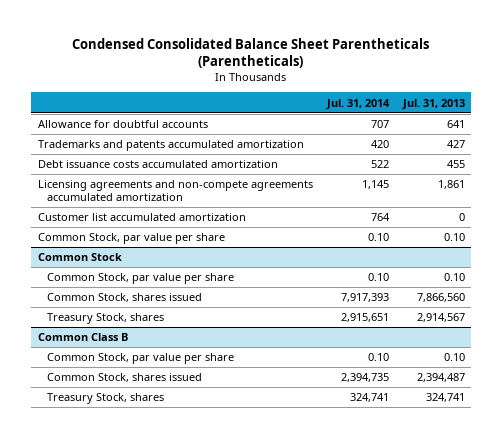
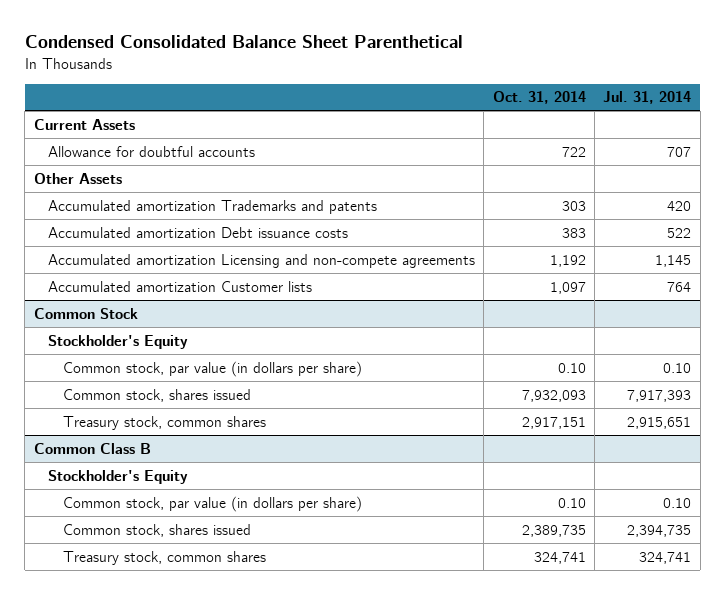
[72,37,430,69] Condensed Consolidated Balance Sheet Parentheticals (Parentheticals) -> [24,35,463,49] Condensed Consolidated Balance Sheet Parenthetical
[401,98,465,110] Jul. 31, 2013 -> none
none -> [492,91,586,105] Oct. 31, 2014
none -> [33,118,135,130] Current Assets
[38,233,226,245] Common Stock, par value per share -> none
none -> [33,172,122,184] Other Assets
[38,140,305,152] Trademarks and patents accumulated amortization -> [48,199,378,214] Accumulated amortization Trademarks and patents
[38,160,279,169] Debt issuance costs accumulated amortization -> [48,226,349,238] Accumulated amortization Debt issuance costs
[38,180,314,202] Licensing agreements and non-compete agreements accumulated amortization -> [48,253,476,268] Accumulated amortization Licensing and non-compete agreements
[38,213,247,222] Customer list accumulated amortization -> [48,280,313,292] Accumulated amortization Customer lists
none -> [48,334,189,349] Stockholder's Equity
[46,273,234,285] Common Stock, par value per share -> [62,360,362,377] Common stock, par value (in dollars per share)
[46,293,202,303] Common Stock, shares issued -> [62,388,251,402] Common stock, shares issued
[46,313,164,325] Treasury Stock, shares -> [62,415,266,430] Treasury stock, common shares
none -> [48,469,189,484] Stockholder's Equity
[46,353,234,365] Common Stock, par value per share -> [62,495,362,512] Common stock, par value (in dollars per share)
[46,373,202,383] Common Stock, shares issued -> [62,523,251,537] Common stock, shares issued
[46,393,164,405] Treasury Stock, shares -> [62,550,266,565] Treasury stock, common shares

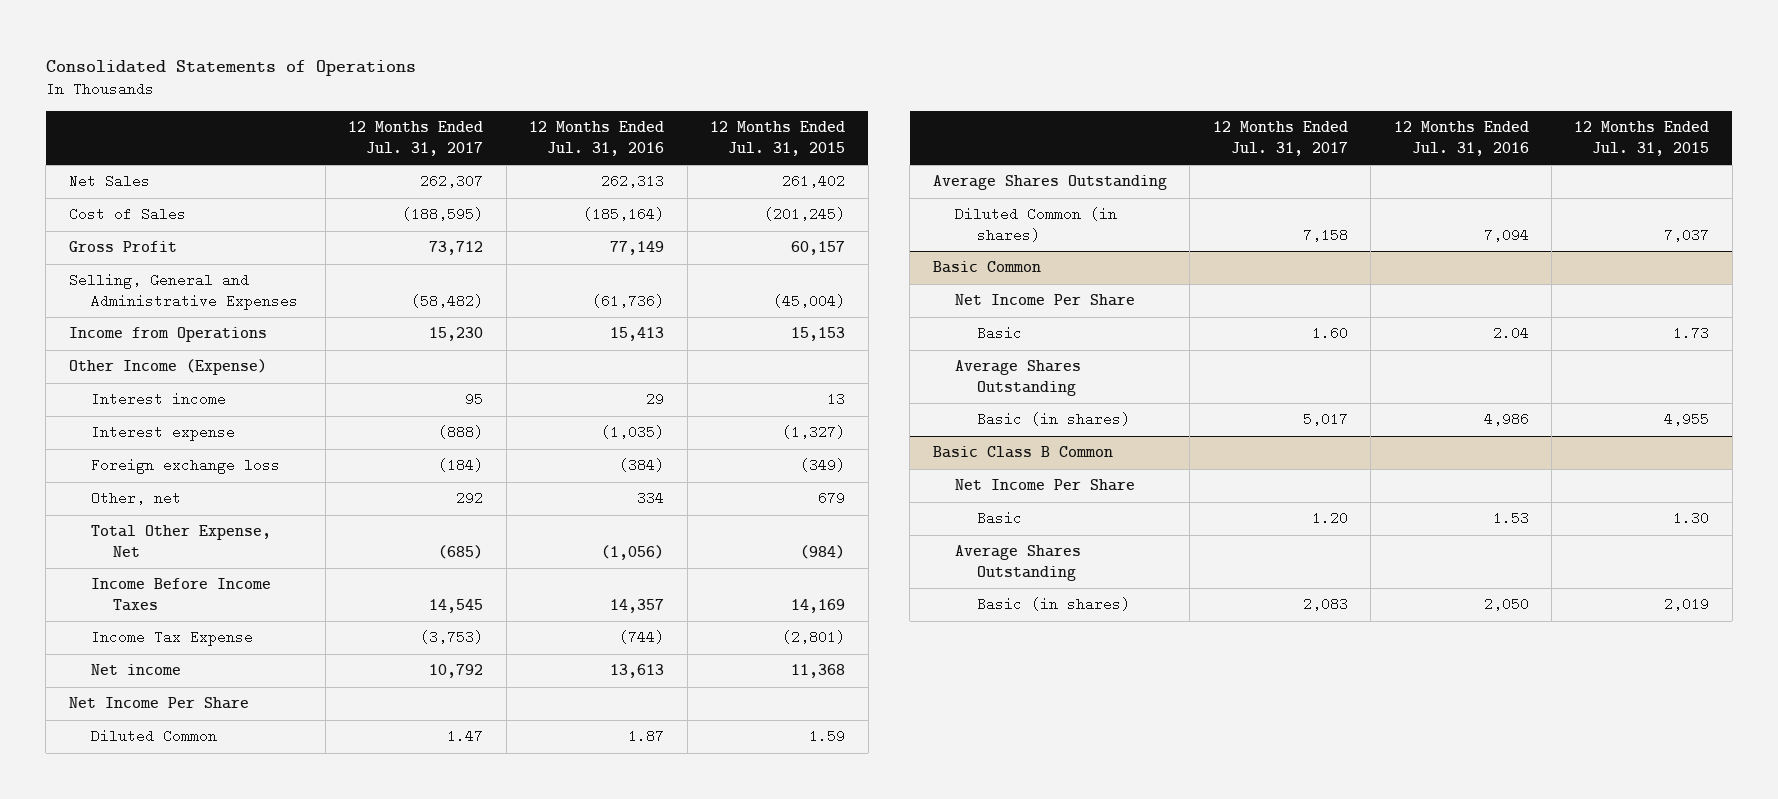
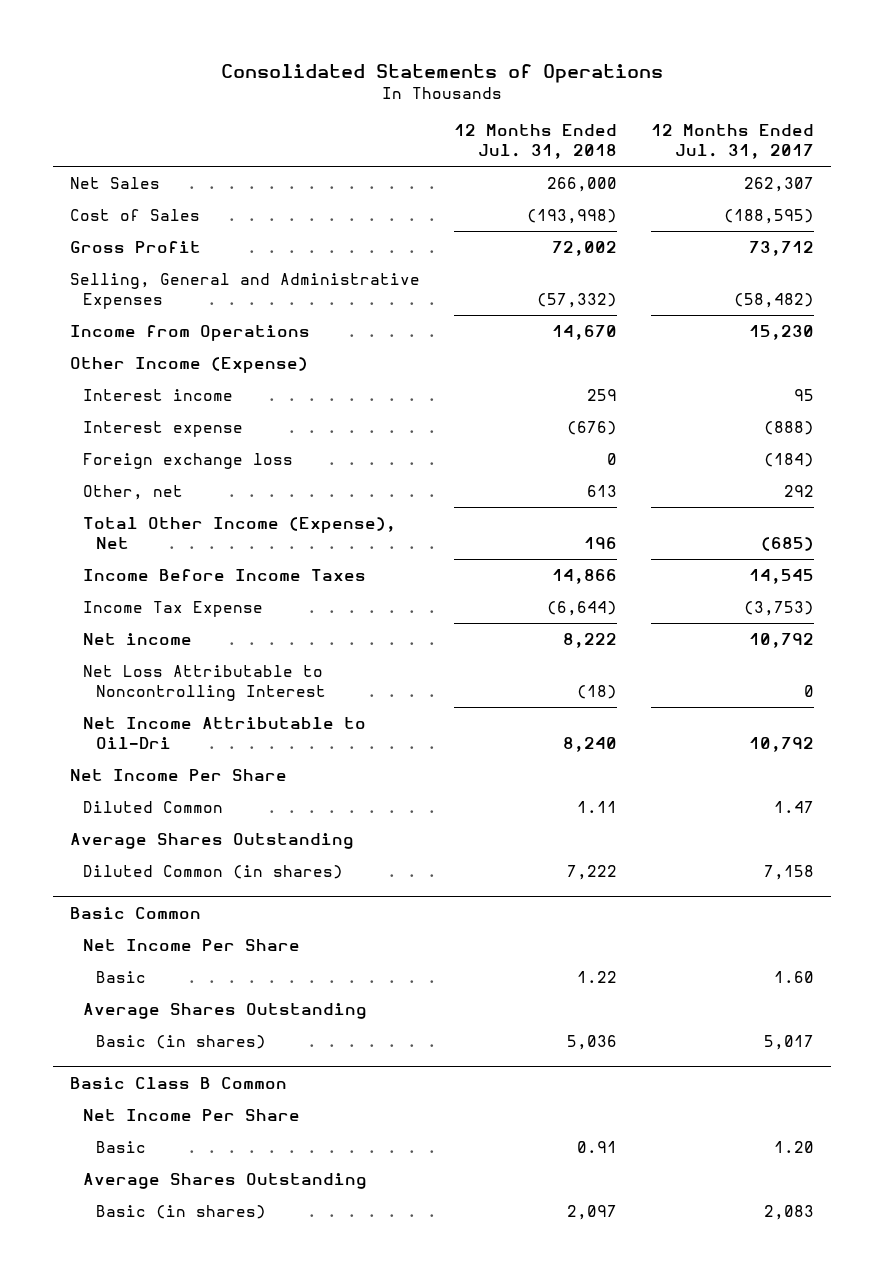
[529,121,665,156] 12 Months Ended Jul. 31, 2016 -> none
[710,121,846,156] 12 Months Ended Jul. 31, 2015 -> none
none -> [454,124,618,160] 12 Months Ended Jul. 31, 2018
[90,525,271,557] Total Other Expense, Net -> [83,516,397,549] Total Other Income (Expense), Net
none -> [83,664,327,701] Net Loss Attributable to Noncontrolling Interest
none -> [83,716,367,749] Net Income Attributable to Oil-Dri

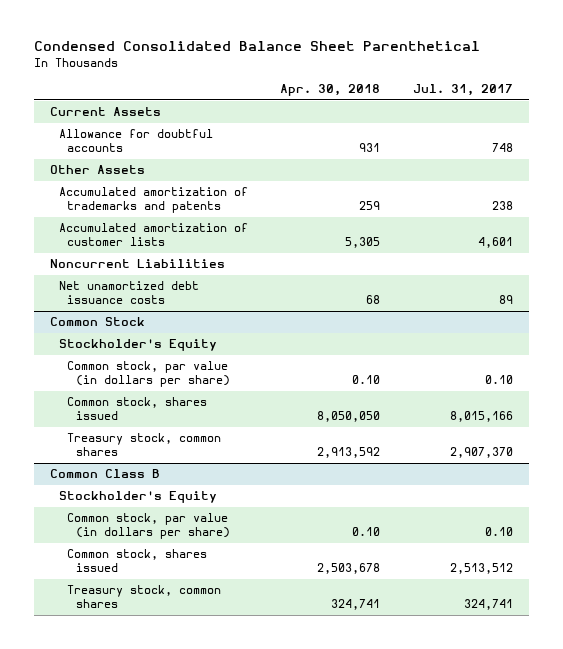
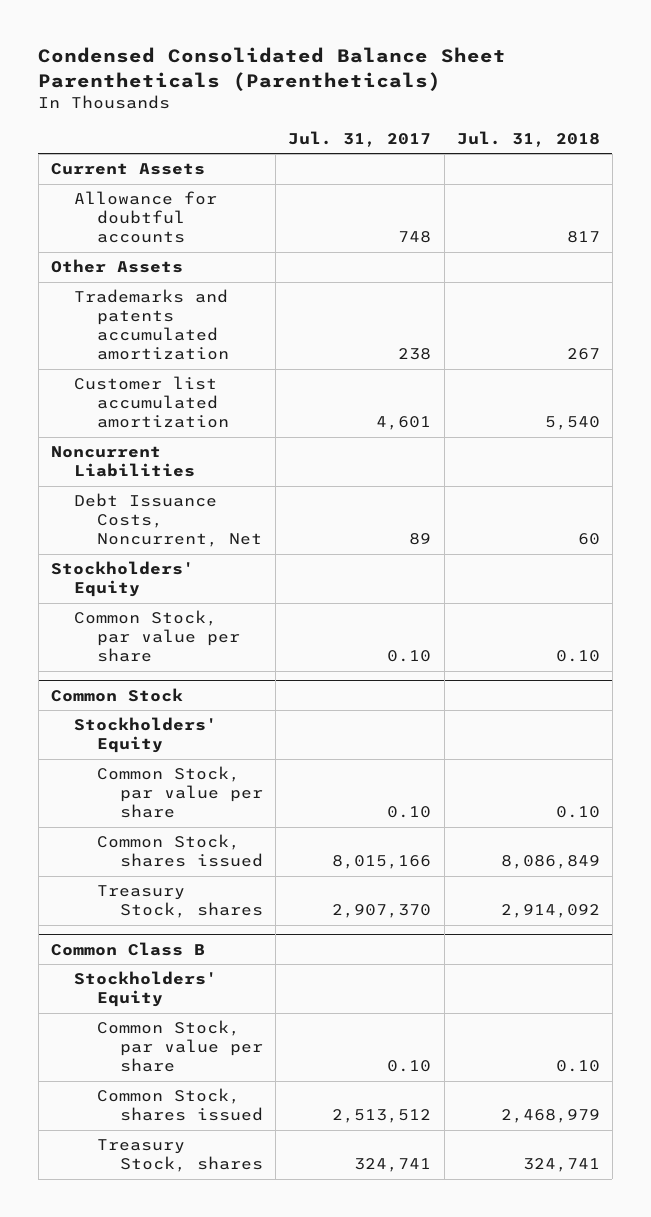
[33,41,480,52] Condensed Consolidated Balance Sheet Parenthetical -> [38,47,507,91] Condensed Consolidated Balance Sheet Parentheticals (Parentheticals)
[280,84,381,97] Apr. 30, 2018 -> none
none -> [456,130,600,147] Jul. 31, 2018
[58,187,248,214] Accumulated amortization of trademarks and patents -> [73,289,229,361] Trademarks and patents accumulated amortization
[58,223,248,247] Accumulated amortization of customer lists -> [73,376,229,429] Customer list accumulated amortization
[58,281,199,305] Net unamortized debt issuance costs -> [73,493,262,548] Debt Issuance Costs, Noncurrent, Net
none -> [50,561,194,598] Stockholders' Equity
none -> [73,610,240,663] Common Stock, par value per share
[58,339,217,352] Stockholder's Equity -> [73,717,217,754] Stockholders' Equity
[67,361,231,388] Common stock, par value (in dollars per share) -> [96,766,263,819] Common Stock, par value per share
[67,397,208,421] Common stock, shares issued -> [96,834,263,868] Common Stock, shares issued
[67,433,222,457] Treasury stock, common shares -> [96,885,263,919] Treasury Stock, shares
[58,491,217,504] Stockholder's Equity -> [73,971,217,1008] Stockholders' Equity
[67,513,231,540] Common stock, par value (in dollars per share) -> [96,1020,263,1073] Common Stock, par value per share
[67,549,208,573] Common stock, shares issued -> [96,1088,263,1122] Common Stock, shares issued
[67,585,222,609] Treasury stock, common shares -> [96,1139,263,1173] Treasury Stock, shares

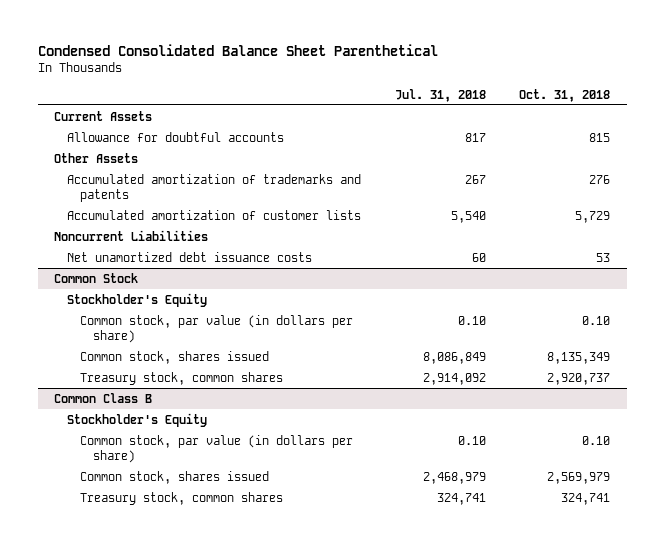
[38,47,507,91] Condensed Consolidated Balance Sheet Parentheticals (Parentheticals) -> [37,44,438,57] Condensed Consolidated Balance Sheet Parenthetical
[288,130,432,147] Jul. 31, 2017 -> none
none -> [519,88,611,102] Oct. 31, 2018
[73,289,229,361] Trademarks and patents accumulated amortization -> [67,173,362,202] Accumulated amortization of trademarks and patents
[73,376,229,429] Customer list accumulated amortization -> [67,209,362,220] Accumulated amortization of customer lists
[50,561,194,598] Stockholders' Equity -> none
[73,610,240,663] Common Stock, par value per share -> none
[73,493,262,548] Debt Issuance Costs, Noncurrent, Net -> [67,251,313,262] Net unamortized debt issuance costs
[73,717,217,754] Stockholders' Equity -> [67,292,208,307] Stockholder's Equity
[96,766,263,819] Common Stock, par value per share -> [80,314,354,343] Common stock, par value (in dollars per share)
[96,834,263,868] Common Stock, shares issued -> [80,350,270,364] Common stock, shares issued
[96,885,263,919] Treasury Stock, shares -> [80,371,284,385] Treasury stock, common shares
[73,971,217,1008] Stockholders' Equity -> [67,412,208,427] Stockholder's Equity
[96,1020,263,1073] Common Stock, par value per share -> [80,434,354,463] Common stock, par value (in dollars per share)
[96,1088,263,1122] Common Stock, shares issued -> [80,470,270,484] Common stock, shares issued
[96,1139,263,1173] Treasury Stock, shares -> [80,491,284,505] Treasury stock, common shares

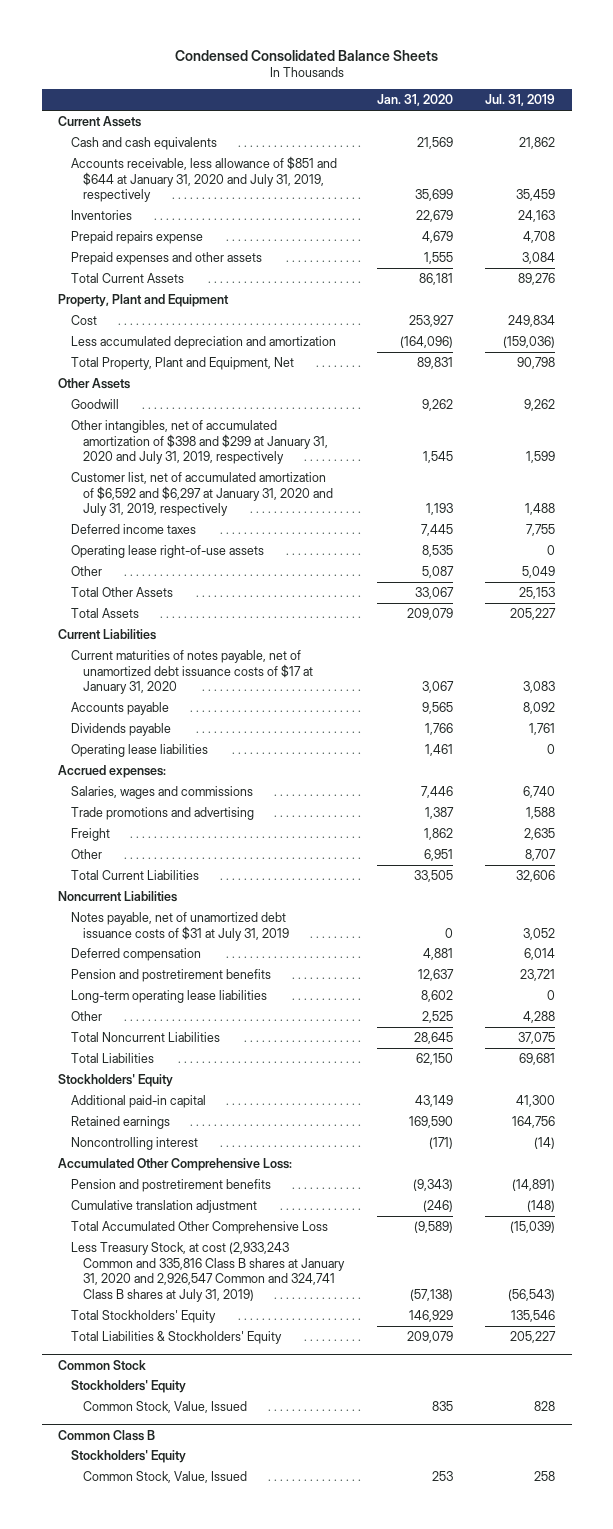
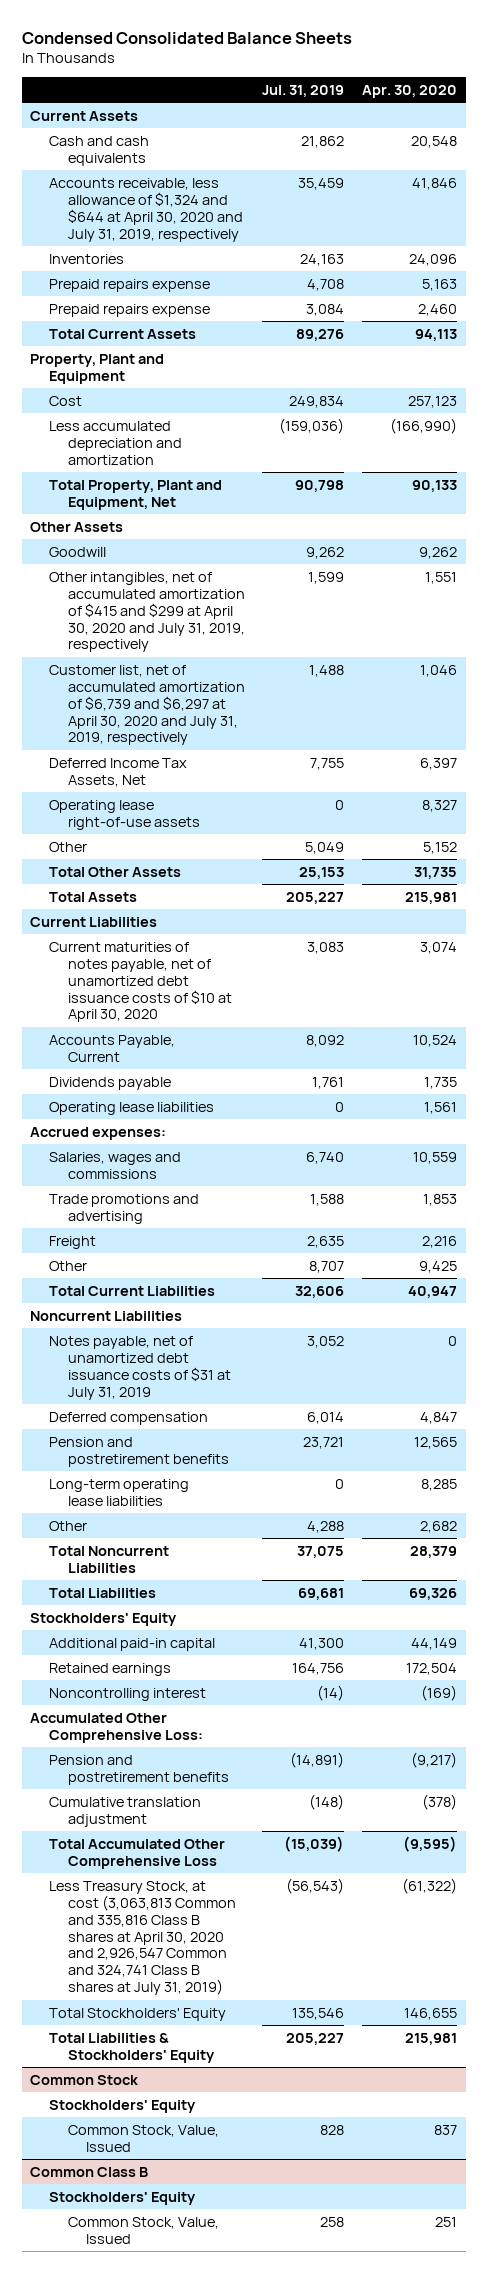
[376,94,453,107] Jan. 31, 2020 -> none
none -> [362,84,458,98] Apr. 30, 2020
[70,155,337,203] Accounts receivable, less allowance of $851 and $644 at January 31, 2020 and July 31, 2019, respectively -> [48,177,243,242] Accounts receivable, less allowance of $1,324 and $644 at April 30, 2020 and July 31, 2019, respectively
[70,251,262,265] Prepaid expenses and other assets -> [48,303,210,317] Prepaid repairs expense
[70,419,329,465] Other intangibles, net of accumulated amortization of $398 and $299 at January 31, 2020 and July 31, 2019, respectively -> [48,571,245,653] Other intangibles, net of accumulated amortization of $415 and $299 at April 30, 2020 and July 31, 2019, respectively
[70,471,334,517] Customer list, net of accumulated amortization of $6,592 and $6,297 at January 31, 2020 and July 31, 2019, respectively -> [48,664,245,746] Customer list, net of accumulated amortization of $6,739 and $6,297 at April 30, 2020 and July 31, 2019, respectively
[70,523,196,534] Deferred income taxes -> [48,757,187,787] Deferred Income Tax Assets, Net
[70,649,314,695] Current maturities of notes payable, net of unamortized debt issuance costs of $17 at January 31, 2020 -> [48,941,232,1023] Current maturities of notes payable, net of unamortized debt issuance costs of $10 at April 30, 2020
[70,701,169,715] Accounts payable -> [48,1034,175,1062] Accounts Payable, Current
[70,1241,346,1302] Less Treasury Stock, at cost (2,933,243 Common and 335,816 Class B shares at January 31, 2020 and 2,926,547 Common and 324,741 Class B shares at July 31, 2019) -> [48,1880,236,1996] Less Treasury Stock, at cost (3,063,813 Common and 335,816 Class B shares at April 30, 2020 and 2,926,547 Common and 324,741 Class B shares at July 31, 2019)

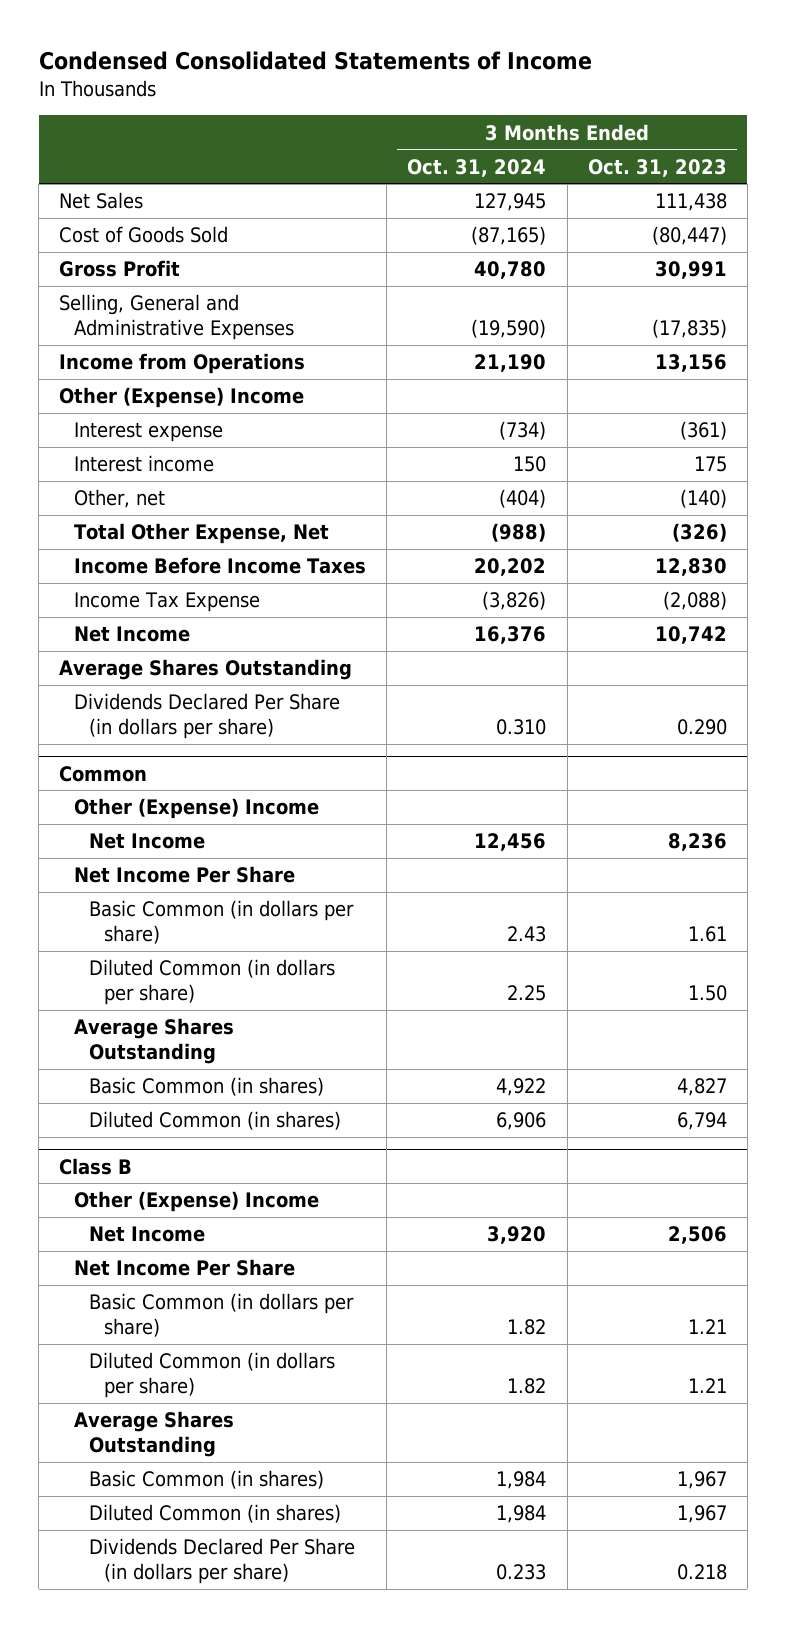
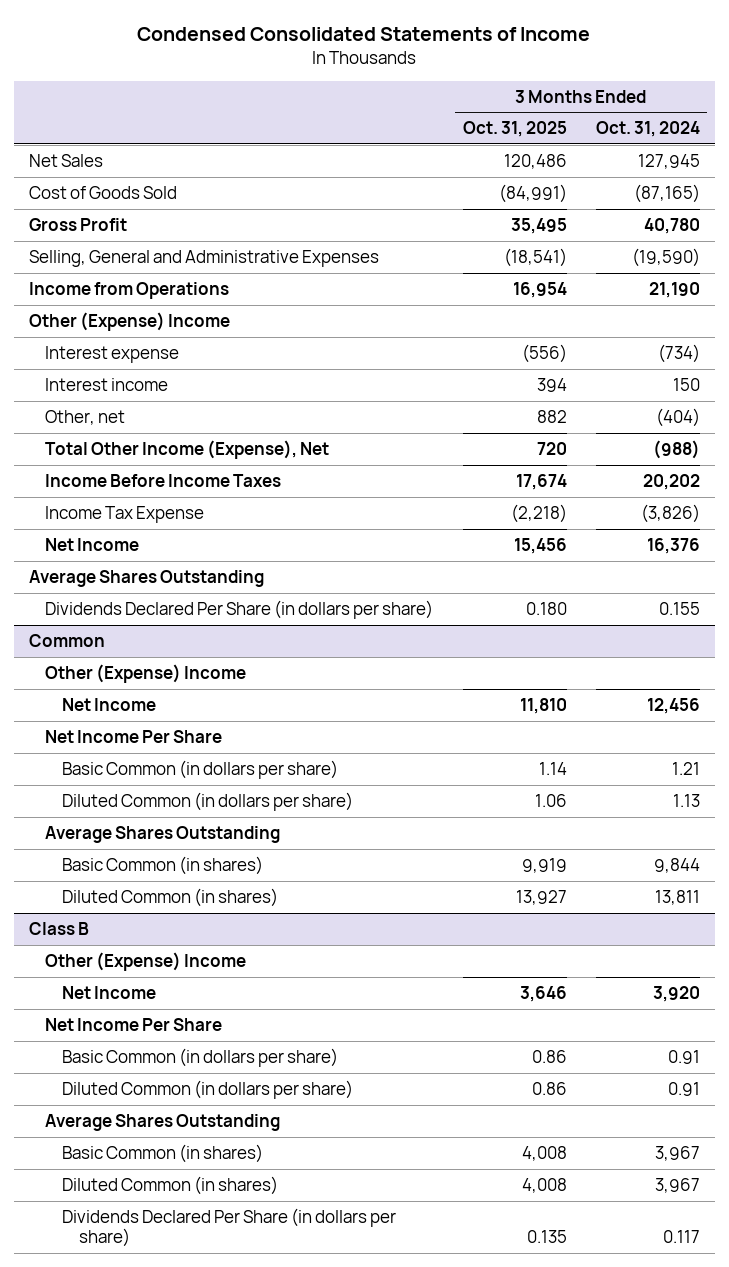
[587,158,727,177] Oct. 31, 2023 -> none
none -> [462,121,567,138] Oct. 31, 2025
[74,523,330,545] Total Other Expense, Net -> [45,440,330,460] Total Other Income (Expense), Net
[496,719,547,736] 0.310 -> [658,602,700,616] 0.155
[507,926,547,943] 2.43 -> [671,762,700,776] 1.21
[507,985,547,1002] 2.25 -> [672,794,700,808] 1.13
[496,1078,547,1097] 4,922 -> [653,858,700,874] 9,844
[496,1112,547,1131] 6,906 -> [654,890,700,906] 13,811
[507,1319,547,1336] 1.82 -> [667,1050,700,1065] 0.91
[507,1378,547,1395] 1.82 -> [667,1082,700,1097] 0.91
[496,1471,547,1490] 1,984 -> [654,1146,700,1162] 3,967
[496,1505,547,1524] 1,984 -> [654,1178,700,1194] 3,967
[496,1564,547,1581] 0.233 -> [662,1230,700,1244] 0.117

